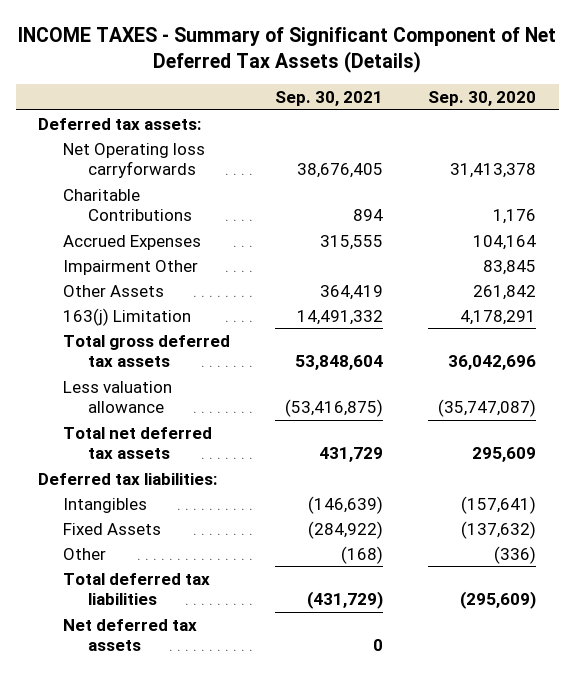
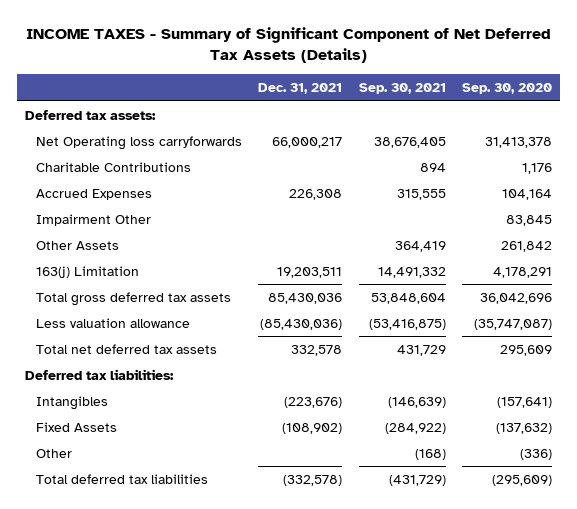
none -> [258,83,343,95] Dec. 31, 2021
[63,618,198,652] Net deferred tax assets -> none

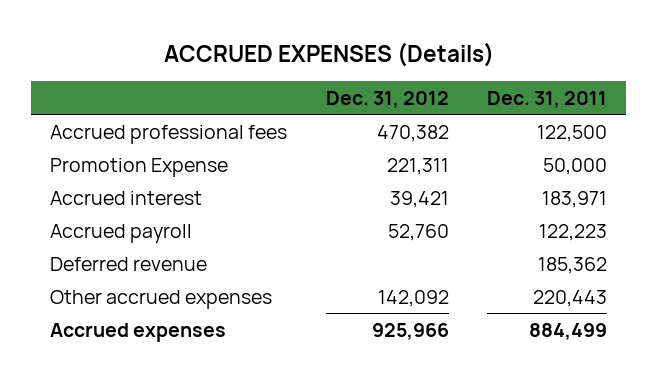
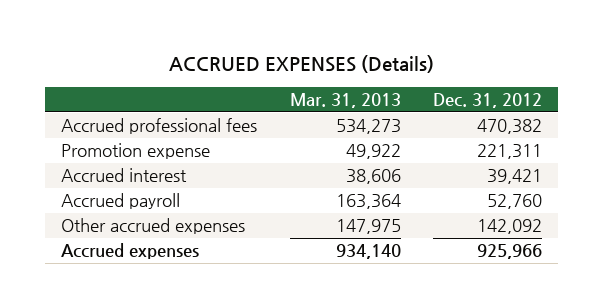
[487,91,608,109] Dec. 31, 2011 -> none
none -> [289,92,401,108] Mar. 31, 2013
[50,157,229,177] Promotion Expense -> [61,143,211,160] Promotion expense
[50,256,208,271] Deferred revenue -> none

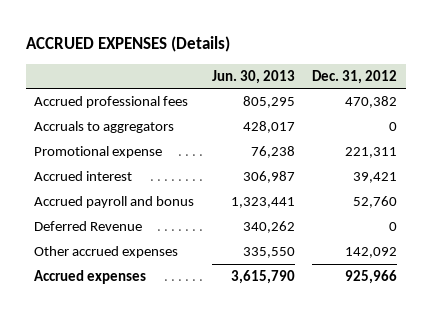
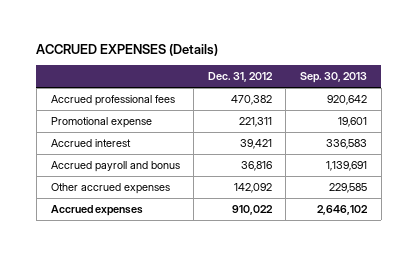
[211,69,295,84] Jun. 30, 2013 -> none
none -> [300,72,368,84] Sep. 30, 2013
[34,121,175,134] Accruals to aggregators -> none
[34,221,143,232] Deferred Revenue -> none
[353,196,398,209] 52,760 -> [240,161,272,172] 36,816
[345,270,398,285] 925,966 -> [231,205,273,216] 910,022

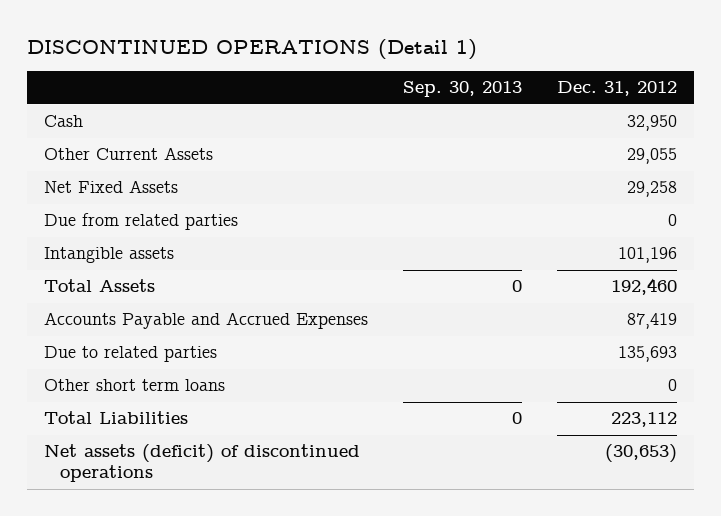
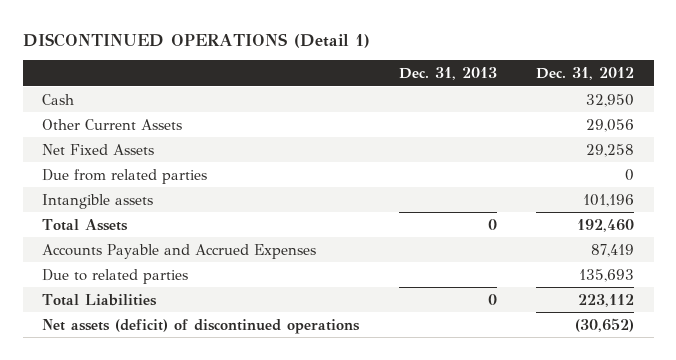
[402,81,522,98] Sep. 30, 2013 -> none
none -> [398,67,497,81] Dec. 31, 2013
[626,148,677,165] 29,055 -> [585,118,634,132] 29,056
[44,379,226,392] Other short term loans -> none
[604,444,677,464] (30,653) -> [574,317,634,332] (30,652)

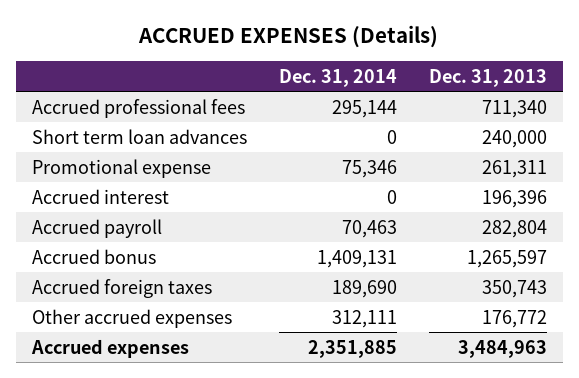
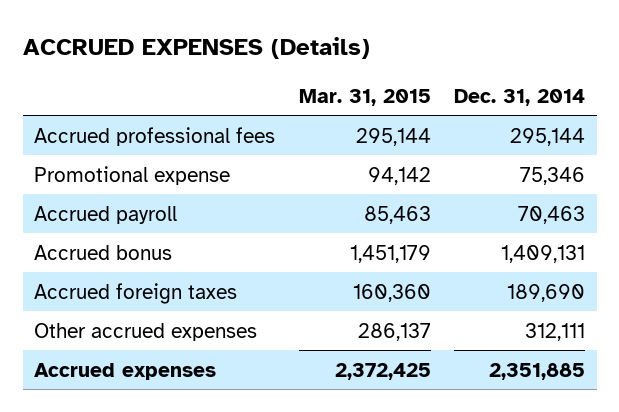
[429,68,548,87] Dec. 31, 2013 -> none
none -> [298,89,431,107] Mar. 31, 2015
[31,128,247,144] Short term loan advances -> none
[31,188,169,204] Accrued interest -> none

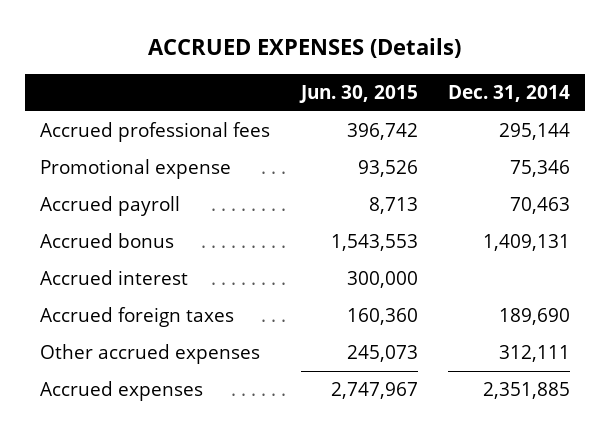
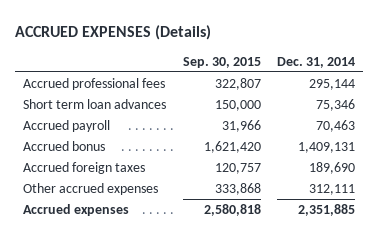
[298,85,418,104] Jun. 30, 2015 -> none
none -> [182,56,261,68] Sep. 30, 2015
[40,159,232,180] Promotional expense -> [23,99,167,110] Short term loan advances
[40,270,189,286] Accrued interest -> none

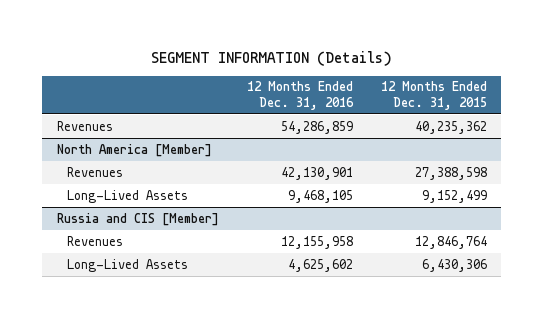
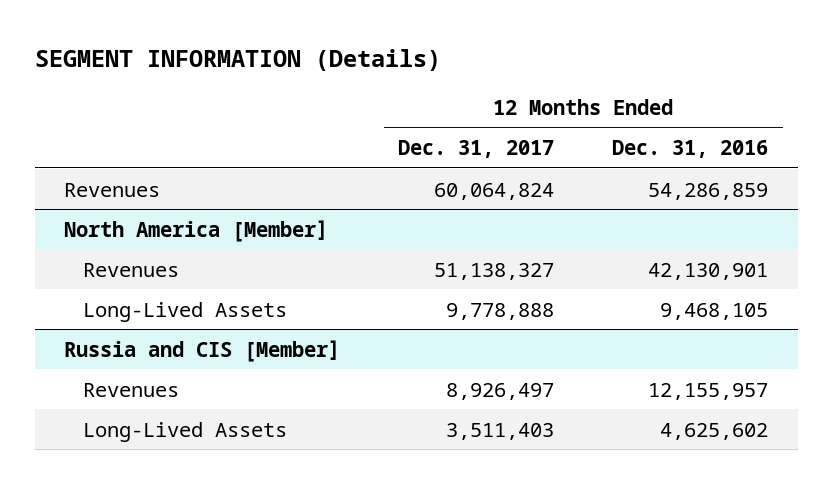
[380,81,487,110] 12 Months Ended Dec. 31, 2015 -> none
none -> [398,140,555,159] Dec. 31, 2017
[280,235,353,249] 12,155,958 -> [648,382,769,400] 12,155,957

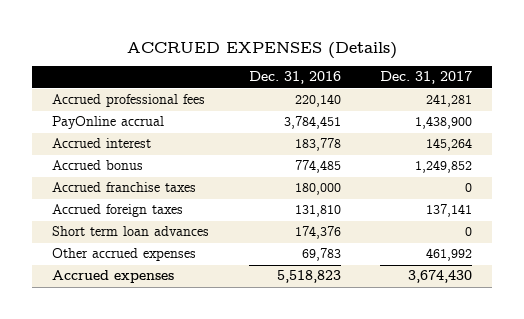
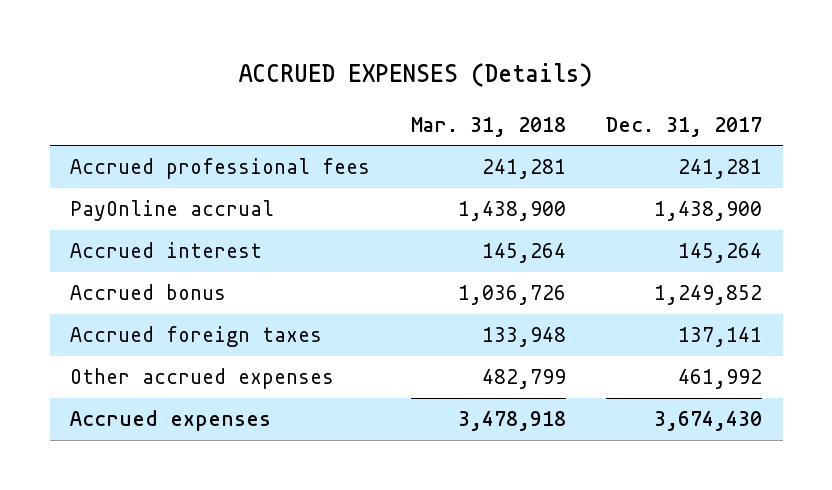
[248,71,341,85] Dec. 31, 2016 -> none
none -> [410,116,566,137] Mar. 31, 2018
[51,182,196,193] Accrued franchise taxes -> none
[51,226,209,237] Short term loan advances -> none

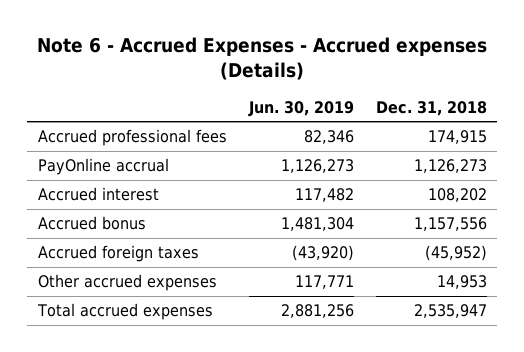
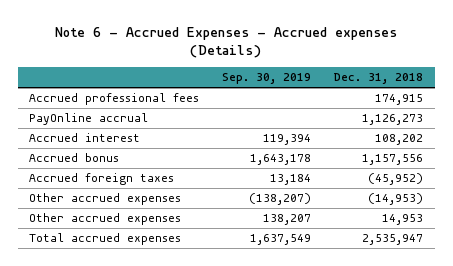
[247,100,354,117] Jun. 30, 2019 -> none
none -> [222,73,312,85] Sep. 30, 2019
none -> [29,193,182,206] Other accrued expenses

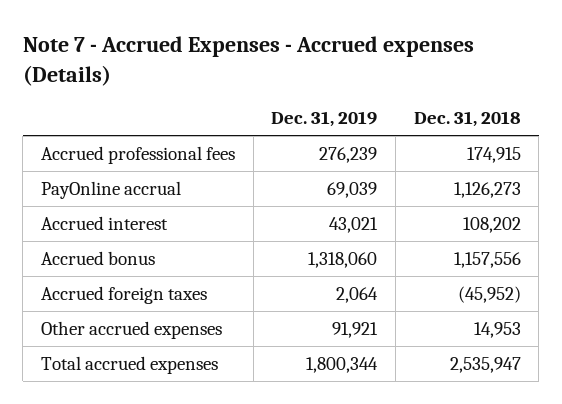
[55,26,398,59] Note 6 - Accrued Expenses - Accrued expenses (Details) -> [22,36,474,86] Note 7 - Accrued Expenses - Accrued expenses (Details)
[222,73,312,85] Sep. 30, 2019 -> none
none -> [271,111,378,128] Dec. 31, 2019
[29,193,182,206] Other accrued expenses -> none

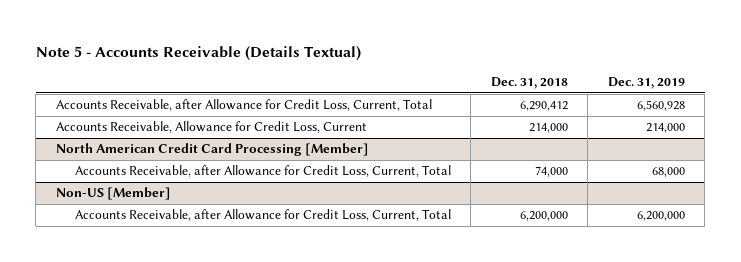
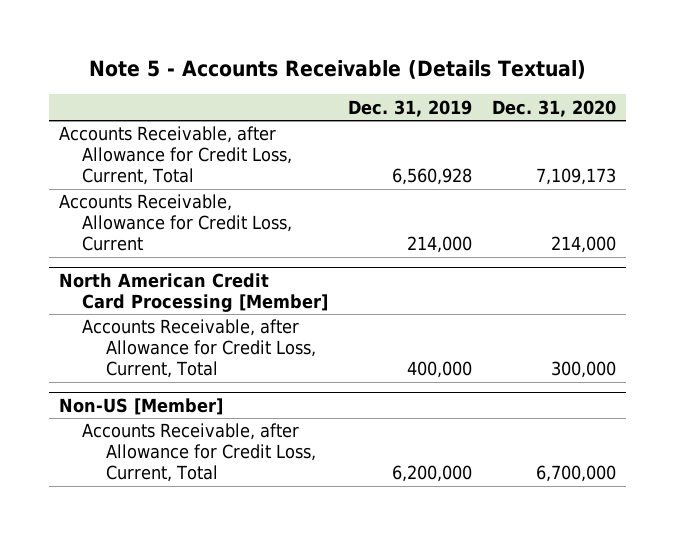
[490,77,568,90] Dec. 31, 2018 -> none
none -> [491,99,616,117] Dec. 31, 2020
[651,167,685,178] 68,000 -> [407,361,473,379] 400,000

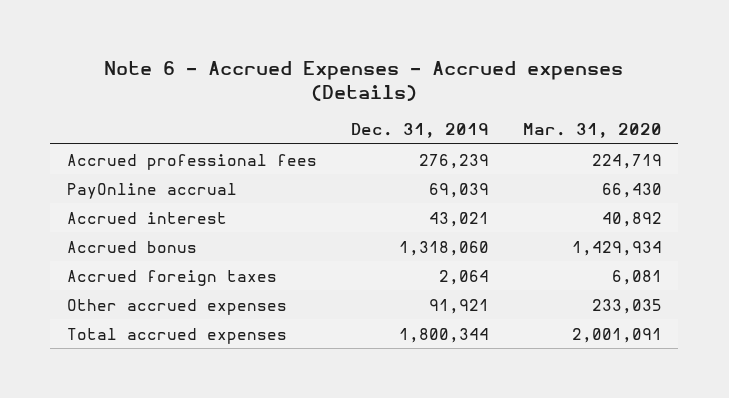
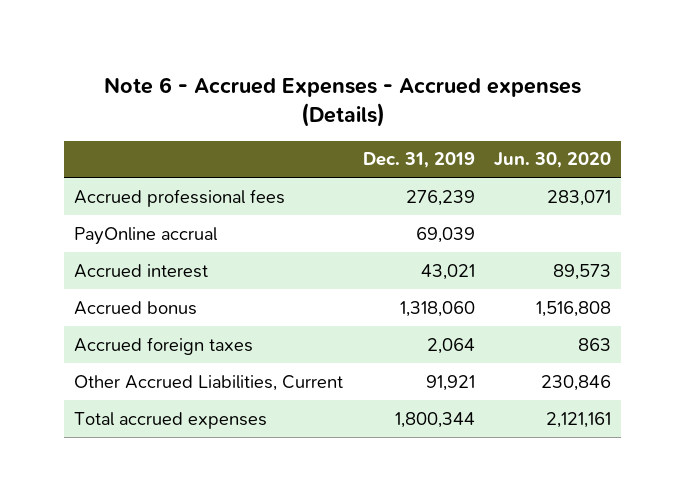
[522,123,662,139] Mar. 31, 2020 -> none
none -> [494,152,612,169] Jun. 30, 2020
[67,298,288,315] Other accrued expenses -> [73,374,343,391] Other Accrued Liabilities, Current

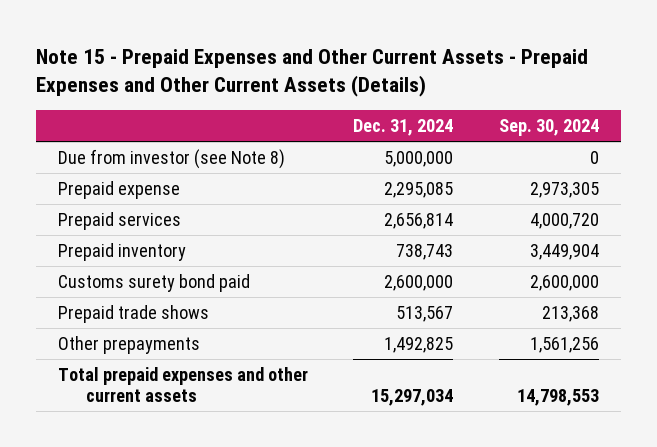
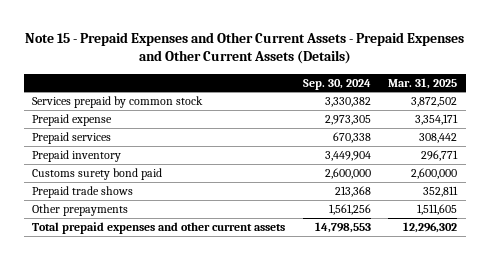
[353,119,454,137] Dec. 31, 2024 -> none
none -> [388,77,458,89] Mar. 31, 2025
[58,149,286,170] Due from investor (see Note 8) -> none
none -> [32,96,204,109] Services prepaid by common stock
[529,213,599,230] 4,000,720 -> [332,132,371,144] 670,338

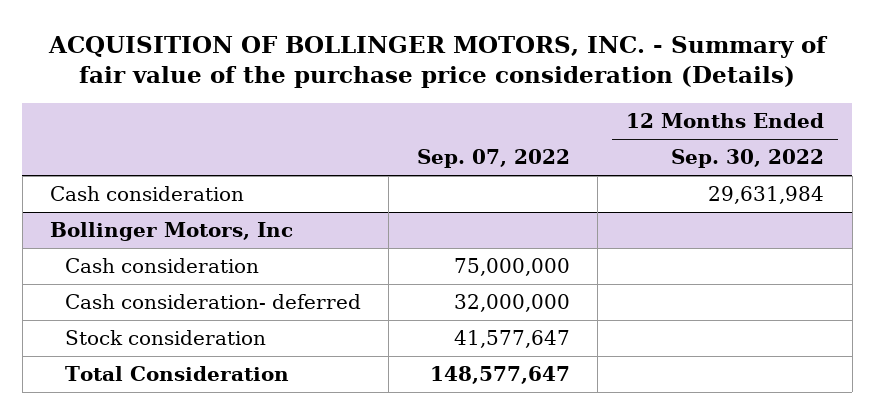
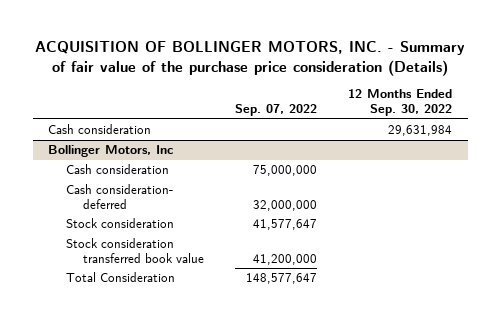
none -> [65,238,204,264] Stock consideration transferred book value

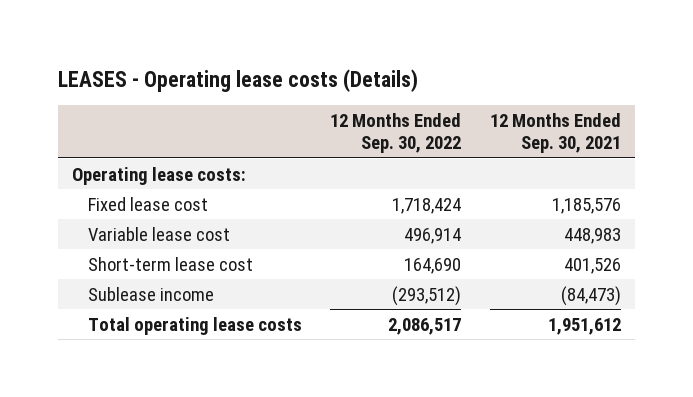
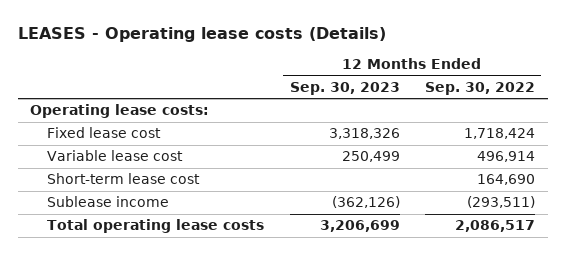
[490,112,622,154] 12 Months Ended Sep. 30, 2021 -> none
none -> [289,81,400,95] Sep. 30, 2023
[392,285,462,306] (293,512) -> [466,196,535,209] (293,511)

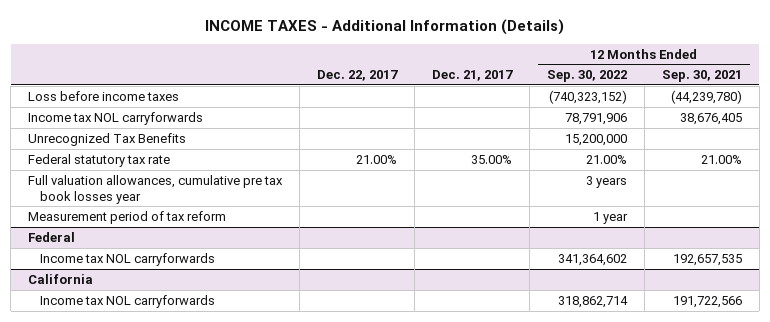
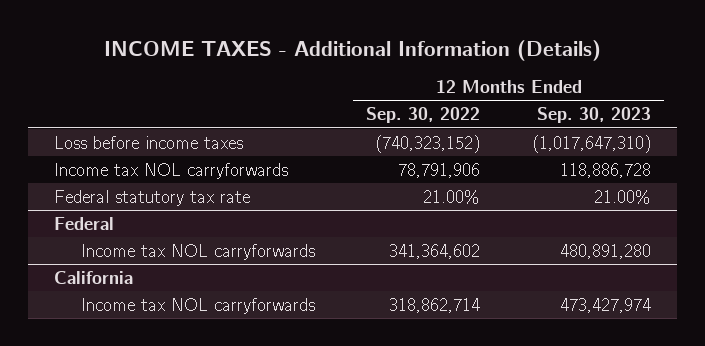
[317,70,399,82] Dec. 22, 2017 -> none
[431,70,513,82] Dec. 21, 2017 -> none
[661,70,742,83] Sep. 30, 2021 -> none
none -> [537,107,652,124] Sep. 30, 2023
[28,132,187,146] Unrecognized Tax Benefits -> none
[28,174,284,204] Full valuation allowances, cumulative pre tax book losses year -> none
[28,210,227,224] Measurement period of tax reform -> none

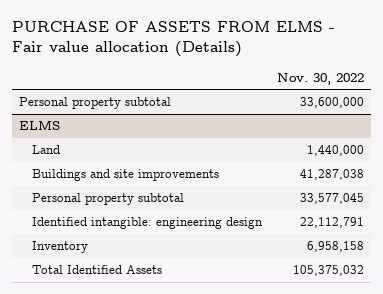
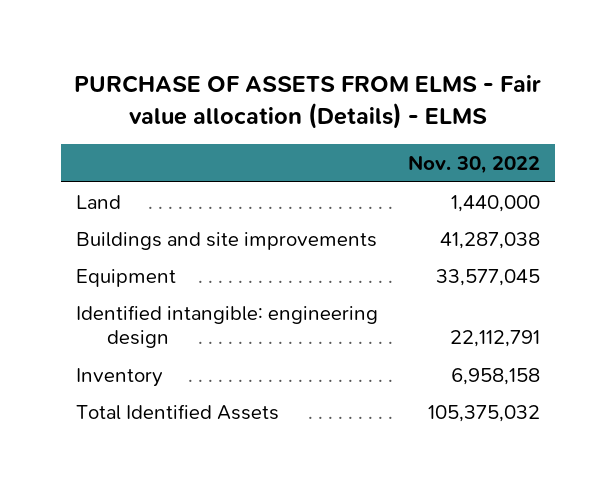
[11,21,335,58] PURCHASE OF ASSETS FROM ELMS - Fair value allocation (Details) -> [74,75,542,129] PURCHASE OF ASSETS FROM ELMS - Fair value allocation (Details) - ELMS
[19,97,172,110] Personal property subtotal -> none
[19,120,61,131] ELMS -> none
[32,193,185,206] Personal property subtotal -> [76,268,177,287] Equipment

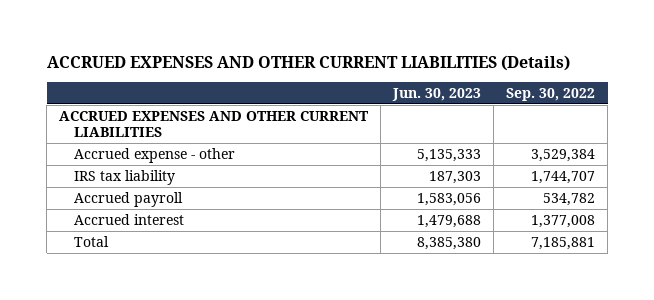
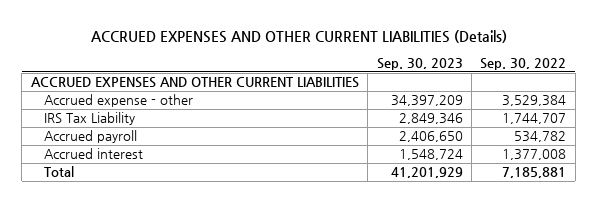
[392,88,482,102] Jun. 30, 2023 -> none
none -> [376,57,463,70] Sep. 30, 2023
[74,169,176,185] IRS tax liability -> [43,112,135,126] IRS Tax Liability

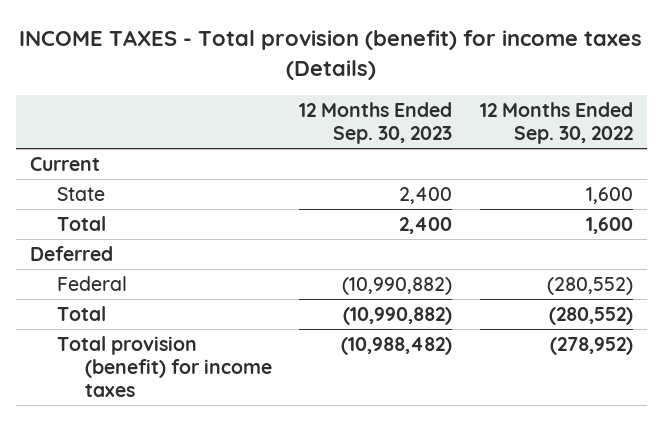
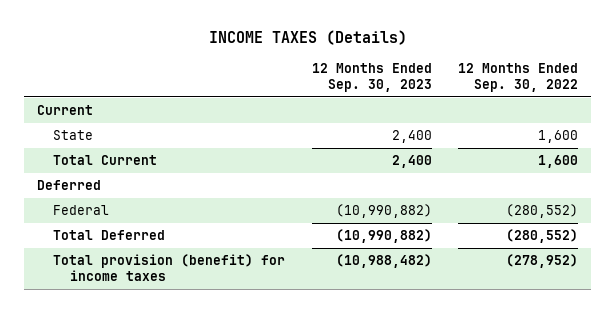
[19,30,643,81] INCOME TAXES - Total provision (benefit) for income taxes (Details) -> [208,30,407,46] INCOME TAXES (Details)
[57,215,107,231] Total -> [53,155,158,166] Total Current
[57,305,107,321] Total -> [53,230,166,241] Total Deferred

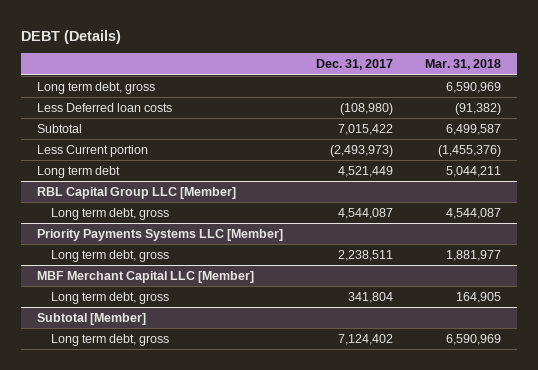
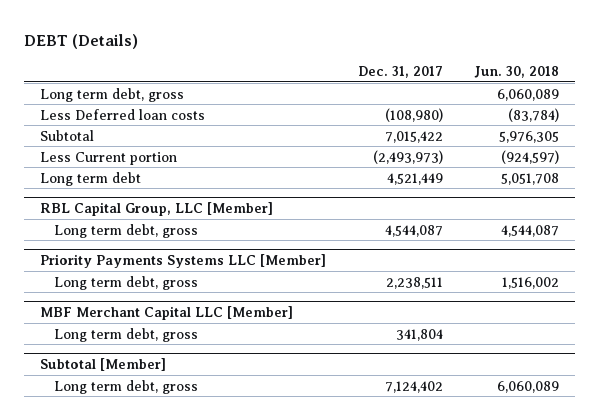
[425,59,502,71] Mar. 31, 2018 -> none
none -> [474,65,560,78] Jun. 30, 2018
[37,186,237,199] RBL Capital Group LLC [Member] -> [40,201,274,216] RBL Capital Group, LLC [Member]

